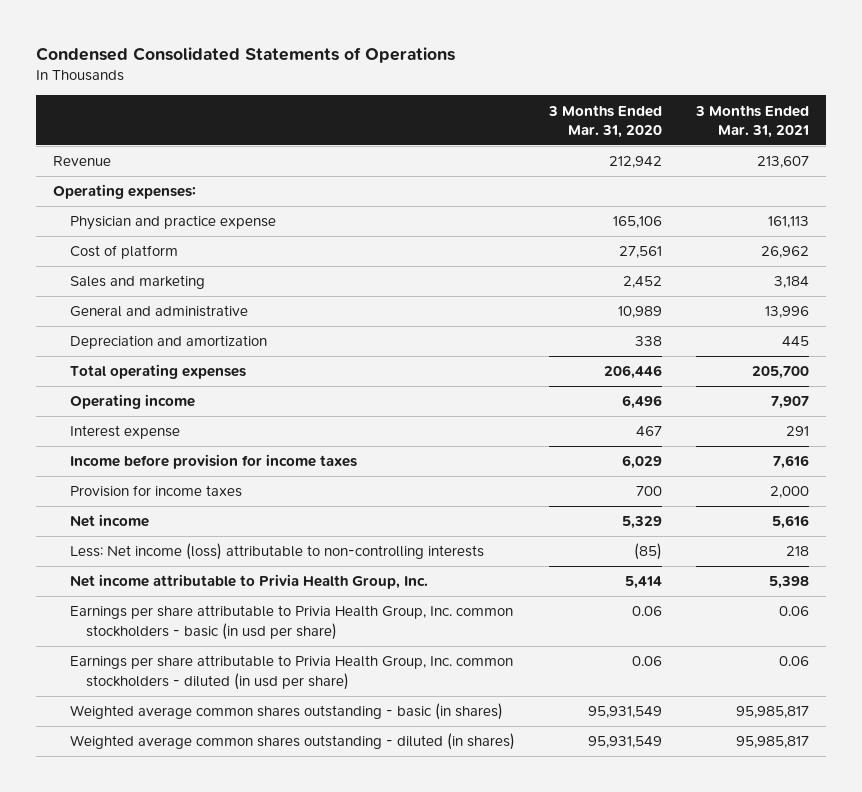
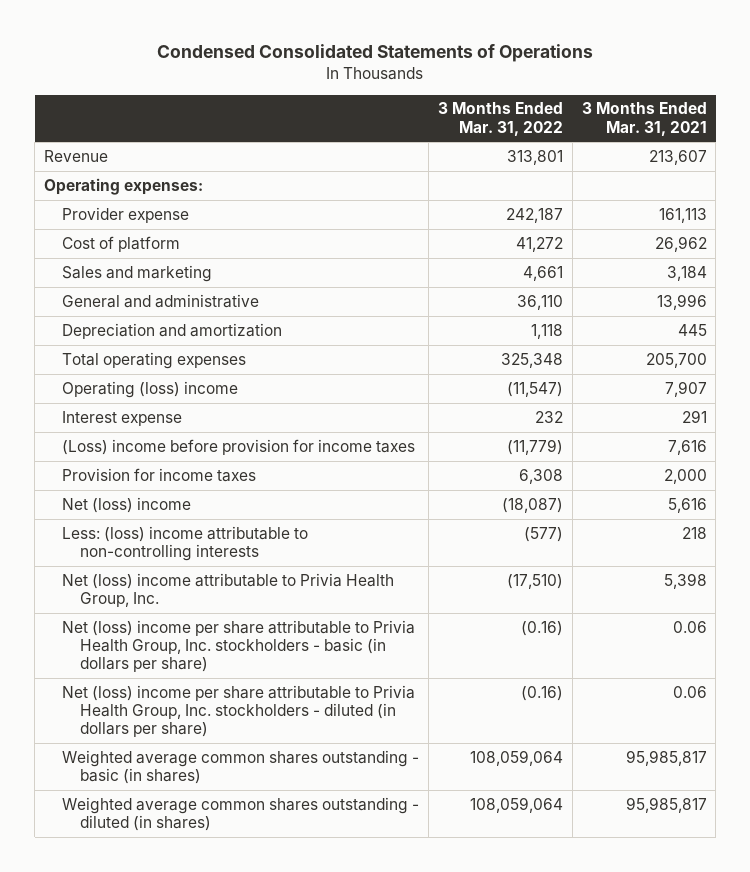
[547,104,662,138] 3 Months Ended Mar. 31, 2020 -> none
none -> [437,102,563,136] 3 Months Ended Mar. 31, 2022
[69,215,276,231] Physician and practice expense -> [61,206,189,223] Provider expense
[69,394,195,410] Operating income -> [61,380,238,398] Operating (loss) income
[69,454,357,470] Income before provision for income taxes -> [61,438,415,455] (Loss) income before provision for income taxes
[69,514,149,528] Net income -> [61,496,191,513] Net (loss) income
[69,543,484,561] Less: Net income (loss) attributable to non-controlling interests -> [61,525,308,562] Less: (loss) income attributable to non-controlling interests
[69,574,428,590] Net income attributable to Privia Health Group, Inc. -> [61,572,394,608] Net (loss) income attributable to Privia Health Group, Inc.
[69,605,513,640] Earnings per share attributable to Privia Health Group, Inc. common stockholders - basic (in usd per share) -> [61,619,415,673] Net (loss) income per share attributable to Privia Health Group, Inc. stockholders - basic (in dollars per share)
[69,655,513,690] Earnings per share attributable to Privia Health Group, Inc. common stockholders - diluted (in usd per share) -> [61,684,415,738] Net (loss) income per share attributable to Privia Health Group, Inc. stockholders - diluted (in dollars per share)

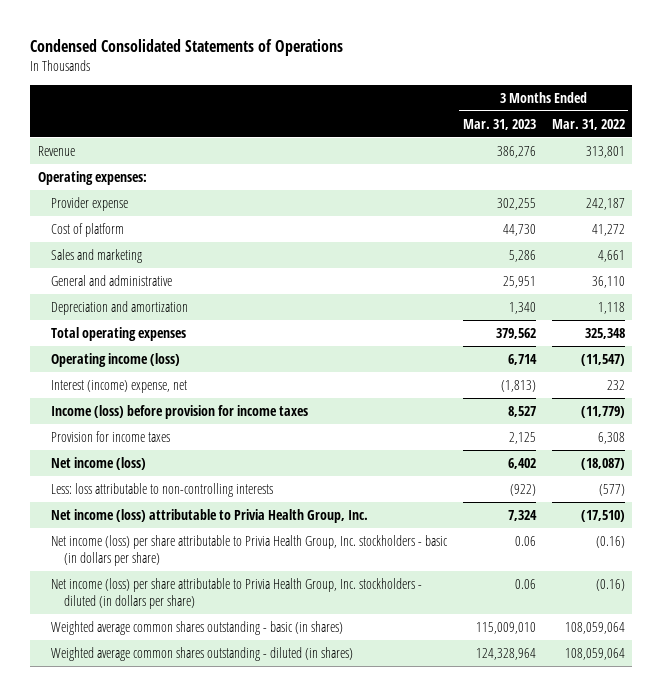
[581,102,707,136] 3 Months Ended Mar. 31, 2021 -> none
none -> [462,118,536,130] Mar. 31, 2023
[61,380,238,398] Operating (loss) income -> [50,352,180,367] Operating income (loss)
[61,410,182,426] Interest expense -> [50,379,187,393] Interest (income) expense, net
[61,438,415,455] (Loss) income before provision for income taxes -> [50,404,308,419] Income (loss) before provision for income taxes
[61,496,191,513] Net (loss) income -> [50,456,146,470] Net income (loss)
[61,525,308,562] Less: (loss) income attributable to non-controlling interests -> [50,482,273,497] Less: loss attributable to non-controlling interests
[61,572,394,608] Net (loss) income attributable to Privia Health Group, Inc. -> [50,508,368,523] Net income (loss) attributable to Privia Health Group, Inc.
[61,619,415,673] Net (loss) income per share attributable to Privia Health Group, Inc. stockholders - basic (in dollars per share) -> [50,534,448,566] Net income (loss) per share attributable to Privia Health Group, Inc. stockholders - basic (in dollars per share)
[61,684,415,738] Net (loss) income per share attributable to Privia Health Group, Inc. stockholders - diluted (in dollars per share) -> [50,577,422,609] Net income (loss) per share attributable to Privia Health Group, Inc. stockholders - diluted (in dollars per share)

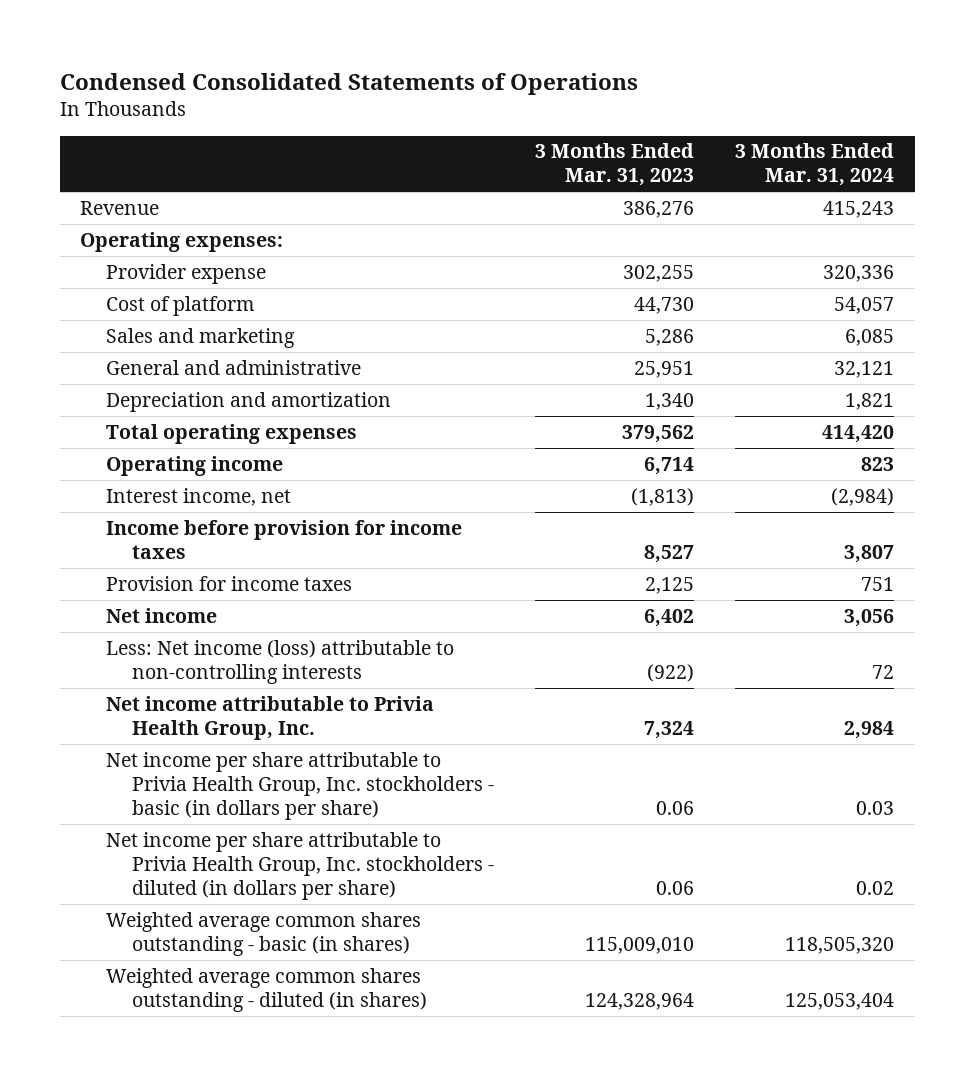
[551,118,625,130] Mar. 31, 2022 -> none
none -> [735,143,895,187] 3 Months Ended Mar. 31, 2024
[50,352,180,367] Operating income (loss) -> [106,455,284,476] Operating income
[50,379,187,393] Interest (income) expense, net -> [106,487,292,506] Interest income, net
[50,404,308,419] Income (loss) before provision for income taxes -> [106,519,463,559] Income before provision for income taxes
[50,456,146,470] Net income (loss) -> [106,607,218,623] Net income
[50,482,273,497] Less: loss attributable to non-controlling interests -> [106,639,455,684] Less: Net income (loss) attributable to non-controlling interests
[50,508,368,523] Net income (loss) attributable to Privia Health Group, Inc. -> [106,695,435,740] Net income attributable to Privia Health Group, Inc.
[50,534,448,566] Net income (loss) per share attributable to Privia Health Group, Inc. stockholders - basic (in dollars per share) -> [106,751,495,820] Net income per share attributable to Privia Health Group, Inc. stockholders - basic (in dollars per share)
[50,577,422,609] Net income (loss) per share attributable to Privia Health Group, Inc. stockholders - diluted (in dollars per share) -> [106,831,495,900] Net income per share attributable to Privia Health Group, Inc. stockholders - diluted (in dollars per share)

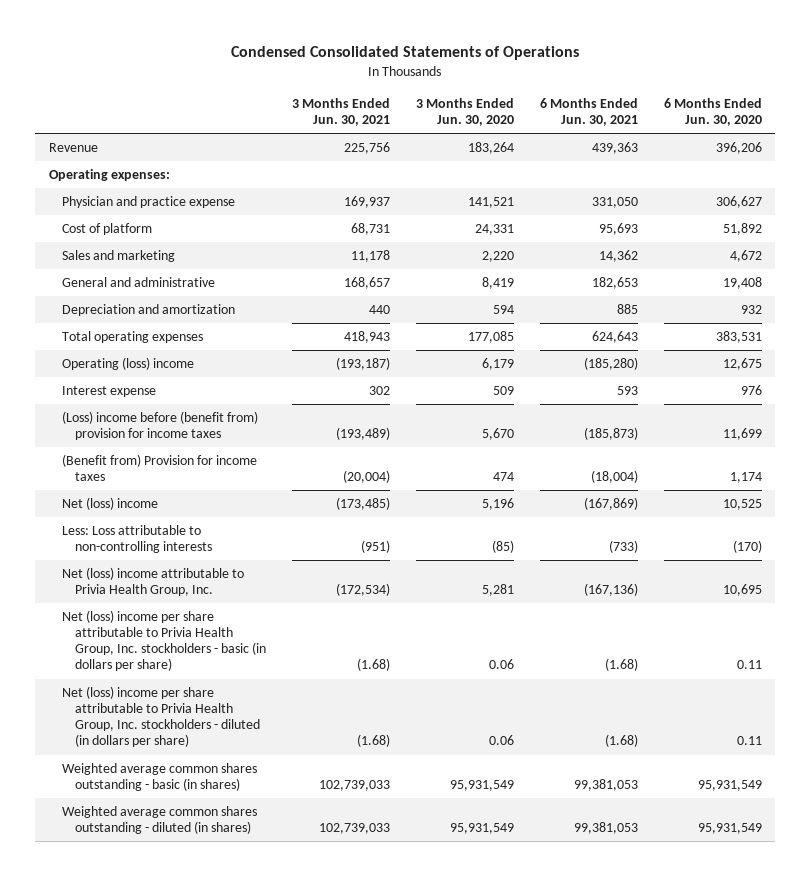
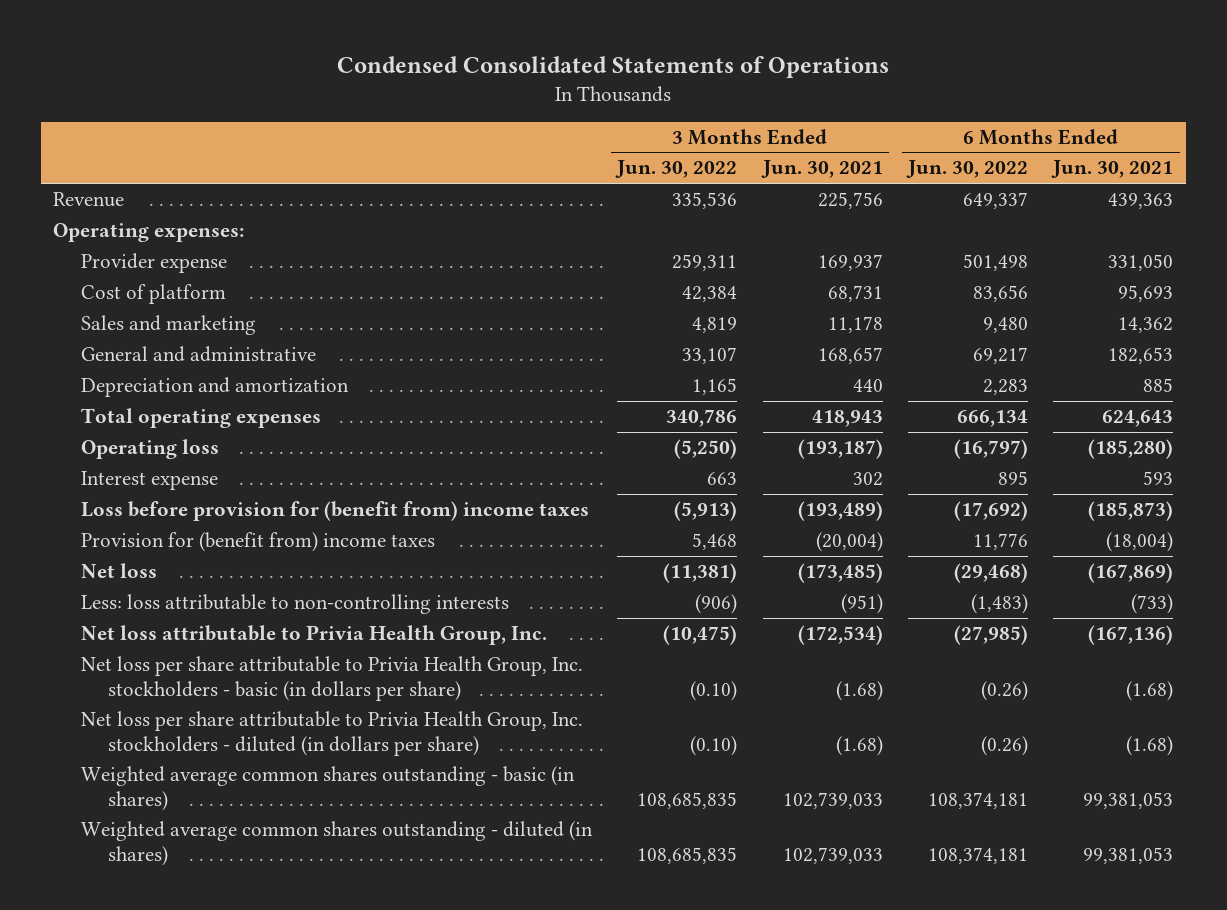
[415,97,514,126] 3 Months Ended Jun. 30, 2020 -> none
[664,97,763,126] 6 Months Ended Jun. 30, 2020 -> none
none -> [615,160,738,179] Jun. 30, 2022
none -> [905,160,1028,179] Jun. 30, 2022
[61,196,235,209] Physician and practice expense -> [80,253,227,274] Provider expense
[61,357,194,371] Operating (loss) income -> [80,439,219,460] Operating loss
[61,411,258,441] (Loss) income before (benefit from) provision for income taxes -> [80,501,589,522] Loss before provision for (benefit from) income taxes
[61,454,257,482] (Benefit from) Provision for income taxes -> [80,532,435,553] Provision for (benefit from) income taxes
[61,497,158,511] Net (loss) income -> [80,563,157,579] Net loss
[61,525,212,554] Less: Loss attributable to non-controlling interests -> [80,594,509,615] Less: loss attributable to non-controlling interests
[61,567,244,597] Net (loss) income attributable to Privia Health Group, Inc. -> [80,625,547,646] Net loss attributable to Privia Health Group, Inc.
[61,610,266,672] Net (loss) income per share attributable to Privia Health Group, Inc. stockholders - basic (in dollars per share) -> [80,656,583,701] Net loss per share attributable to Privia Health Group, Inc. stockholders - basic (in dollars per share)
[61,686,260,748] Net (loss) income per share attributable to Privia Health Group, Inc. stockholders - diluted (in dollars per share) -> [80,711,583,756] Net loss per share attributable to Privia Health Group, Inc. stockholders - diluted (in dollars per share)

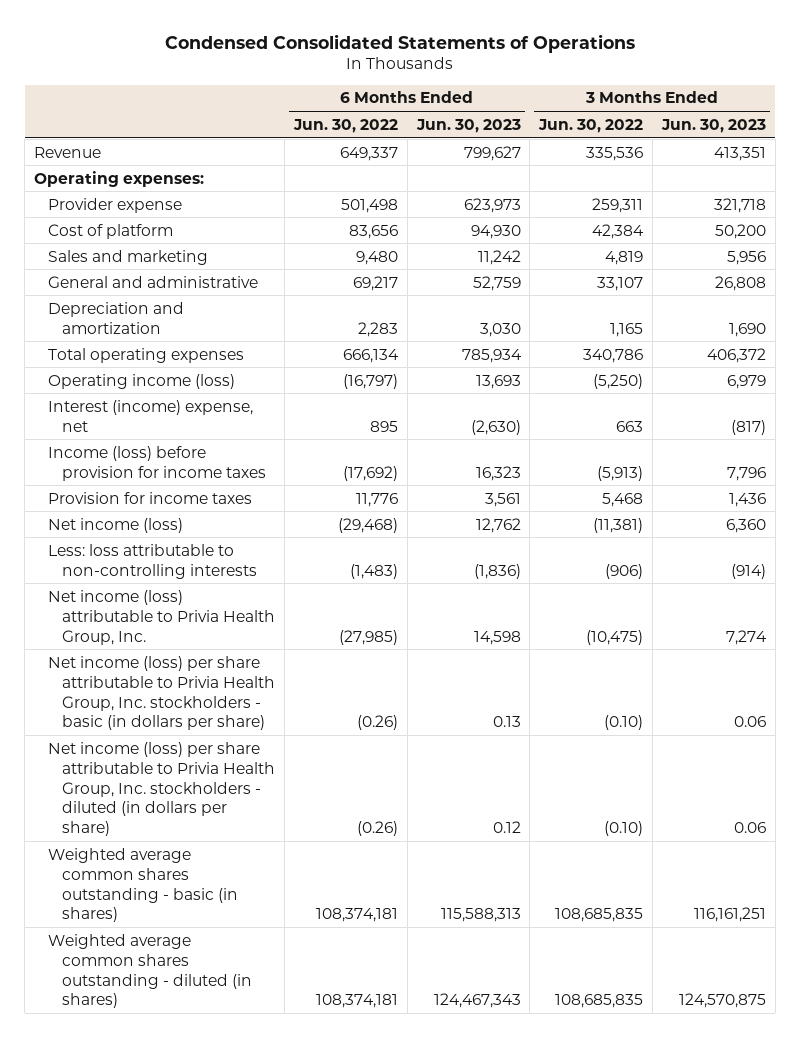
[760,160,883,179] Jun. 30, 2021 -> none
[1051,160,1174,179] Jun. 30, 2021 -> none
none -> [415,118,521,133] Jun. 30, 2023
none -> [660,118,766,133] Jun. 30, 2023
[80,439,219,460] Operating loss -> [48,373,236,389] Operating income (loss)
[80,471,218,491] Interest expense -> [48,399,254,432] Interest (income) expense, net
[80,501,589,522] Loss before provision for (benefit from) income taxes -> [48,445,267,481] Income (loss) before provision for income taxes
[80,532,435,553] Provision for (benefit from) income taxes -> [48,491,253,504] Provision for income taxes
[80,563,157,579] Net loss -> [48,517,184,533] Net income (loss)
[80,625,547,646] Net loss attributable to Privia Health Group, Inc. -> [48,589,276,645] Net income (loss) attributable to Privia Health Group, Inc.
[80,656,583,701] Net loss per share attributable to Privia Health Group, Inc. stockholders - basic (in dollars per share) -> [48,655,276,731] Net income (loss) per share attributable to Privia Health Group, Inc. stockholders - basic (in dollars per share)
[80,711,583,756] Net loss per share attributable to Privia Health Group, Inc. stockholders - diluted (in dollars per share) -> [48,741,276,837] Net income (loss) per share attributable to Privia Health Group, Inc. stockholders - diluted (in dollars per share)

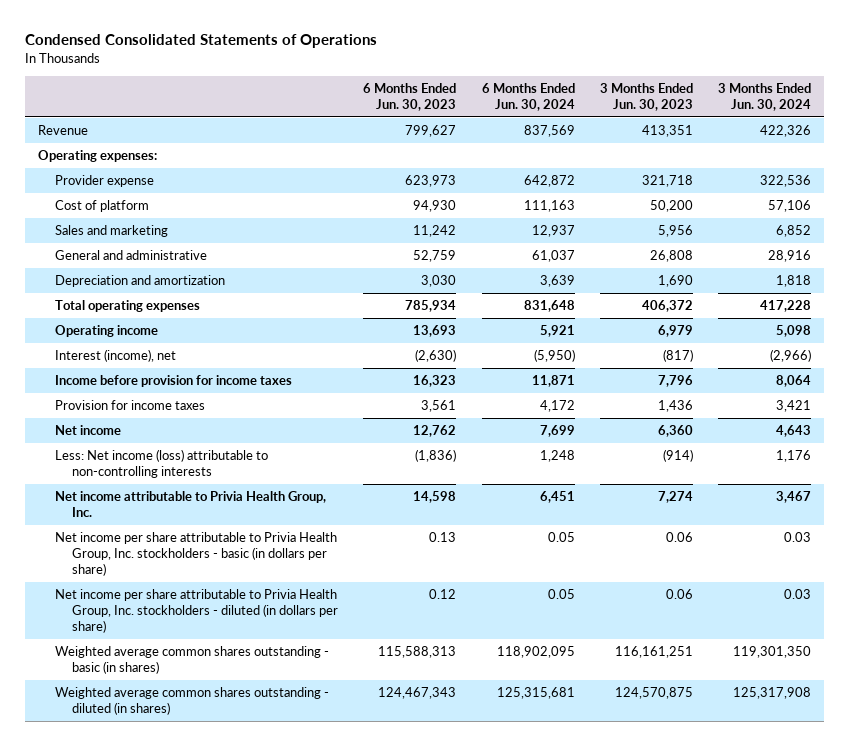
[292,118,398,133] Jun. 30, 2022 -> none
[538,118,644,133] Jun. 30, 2022 -> none
none -> [481,82,575,111] 6 Months Ended Jun. 30, 2024
none -> [718,82,812,111] 3 Months Ended Jun. 30, 2024
[48,373,236,389] Operating income (loss) -> [55,325,159,338] Operating income
[48,399,254,432] Interest (income) expense, net -> [55,349,177,363] Interest (income), net
[48,445,267,481] Income (loss) before provision for income taxes -> [55,375,293,388] Income before provision for income taxes
[48,517,184,533] Net income (loss) -> [55,425,122,436] Net income
[48,543,258,579] Less: loss attributable to non-controlling interests -> [55,449,269,478] Less: Net income (loss) attributable to non-controlling interests
[48,589,276,645] Net income (loss) attributable to Privia Health Group, Inc. -> [55,491,327,517] Net income attributable to Privia Health Group, Inc.
[48,655,276,731] Net income (loss) per share attributable to Privia Health Group, Inc. stockholders - basic (in dollars per share) -> [55,532,338,576] Net income per share attributable to Privia Health Group, Inc. stockholders - basic (in dollars per share)
[48,741,276,837] Net income (loss) per share attributable to Privia Health Group, Inc. stockholders - diluted (in dollars per share) -> [55,589,338,633] Net income per share attributable to Privia Health Group, Inc. stockholders - diluted (in dollars per share)

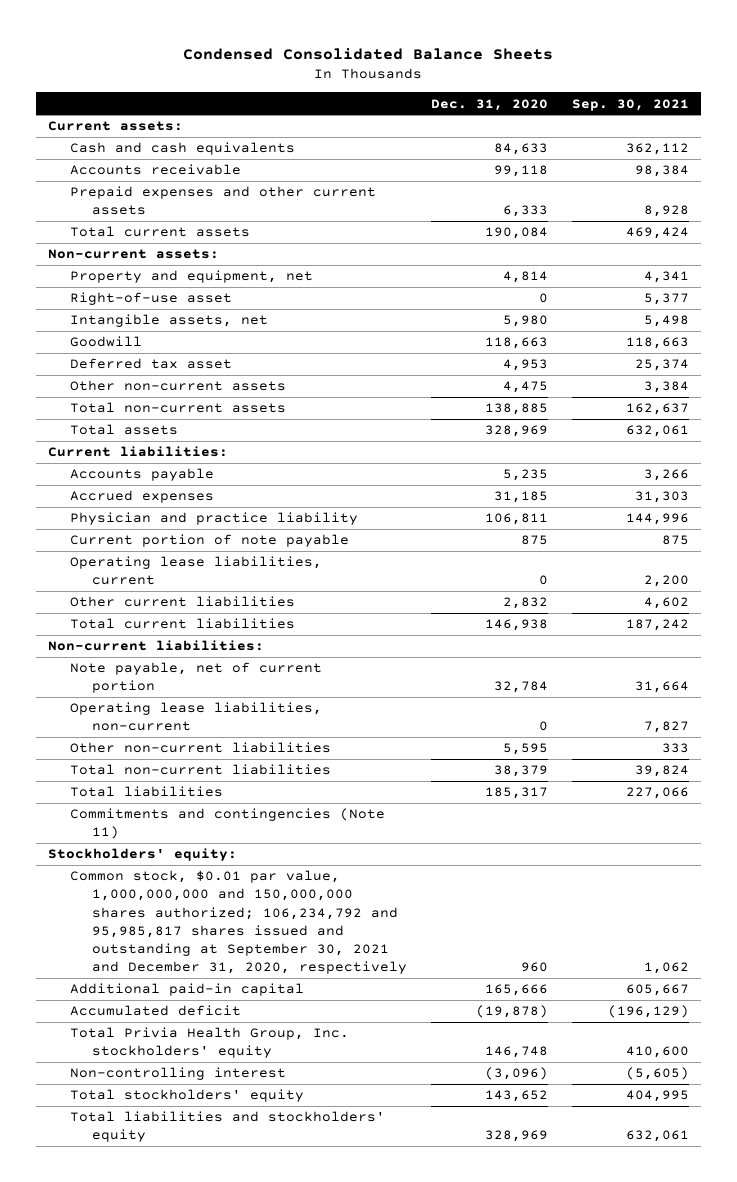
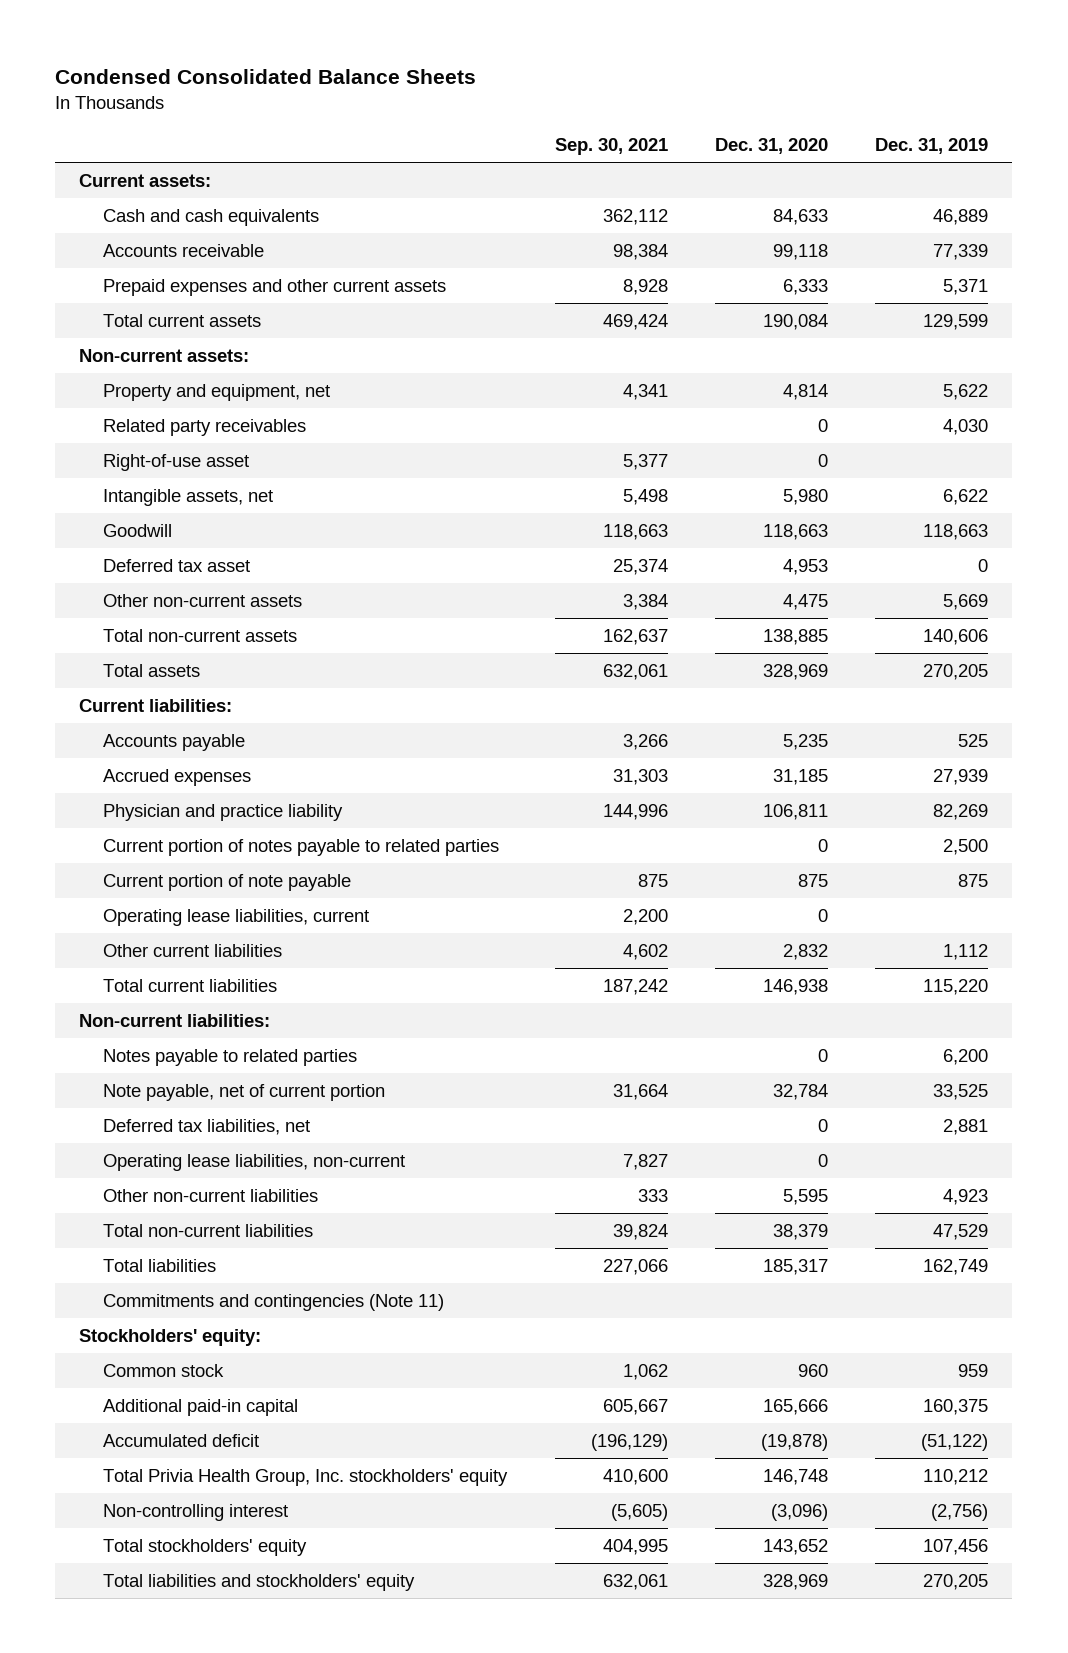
none -> [875,138,989,155] Dec. 31, 2019
none -> [103,418,307,436] Related party receivables
none -> [103,838,500,856] Current portion of notes payable to related parties
none -> [103,1048,358,1066] Notes payable to related parties
none -> [103,1118,311,1135] Deferred tax liabilities, net
[70,870,408,974] Common stock, $0.01 par value, 1,000,000,000 and 150,000,000 shares authorized; 106,234,792 and 95,985,817 shares issued and outstanding at September 30, 2021 and December 31, 2020, respectively -> [103,1363,225,1377] Common stock

